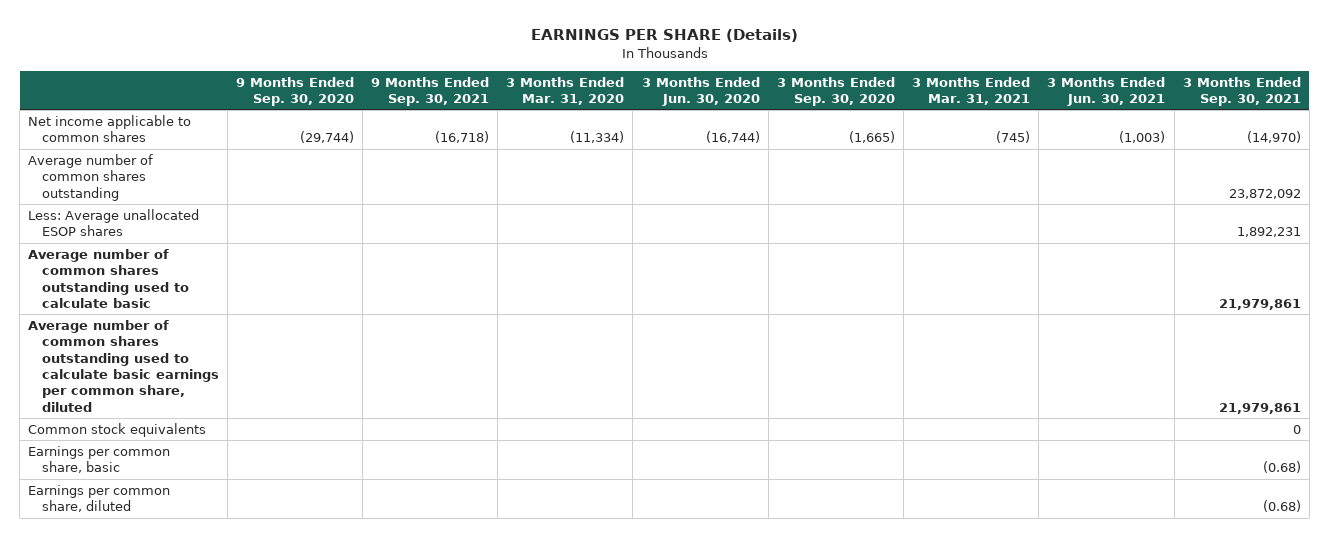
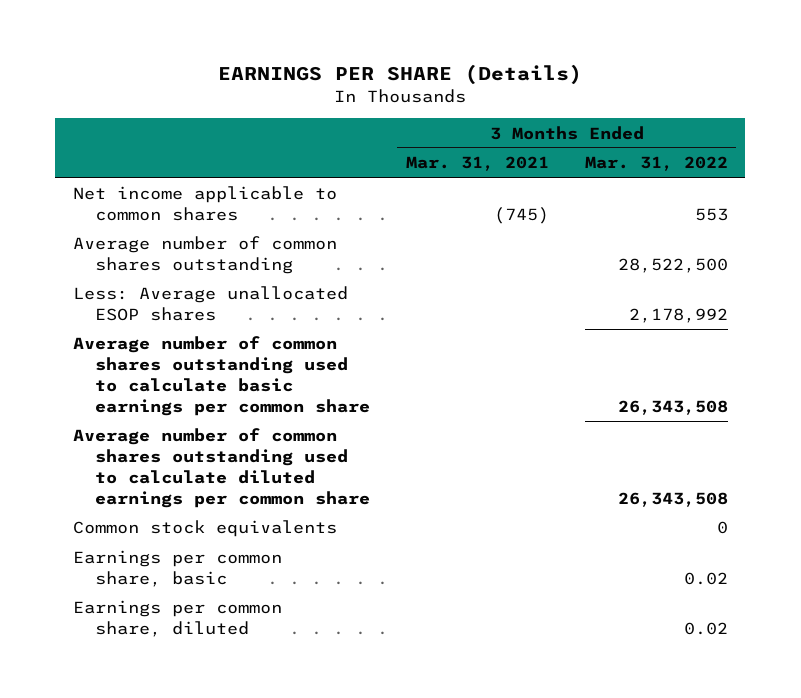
[235,76,354,107] 9 Months Ended Sep. 30, 2020 -> none
[371,76,490,107] 9 Months Ended Sep. 30, 2021 -> none
[506,76,625,106] 3 Months Ended Mar. 31, 2020 -> none
[641,76,760,107] 3 Months Ended Jun. 30, 2020 -> none
[776,76,895,107] 3 Months Ended Sep. 30, 2020 -> none
[1047,76,1166,107] 3 Months Ended Jun. 30, 2021 -> none
[1182,76,1301,107] 3 Months Ended Sep. 30, 2021 -> none
none -> [584,156,728,172] Mar. 31, 2022
[28,248,189,308] Average number of common shares outstanding used to calculate basic -> [72,336,371,417] Average number of common shares outstanding used to calculate basic earnings per common share
[28,319,219,412] Average number of common shares outstanding used to calculate basic earnings per common share, diluted -> [72,428,371,509] Average number of common shares outstanding used to calculate diluted earnings per common share

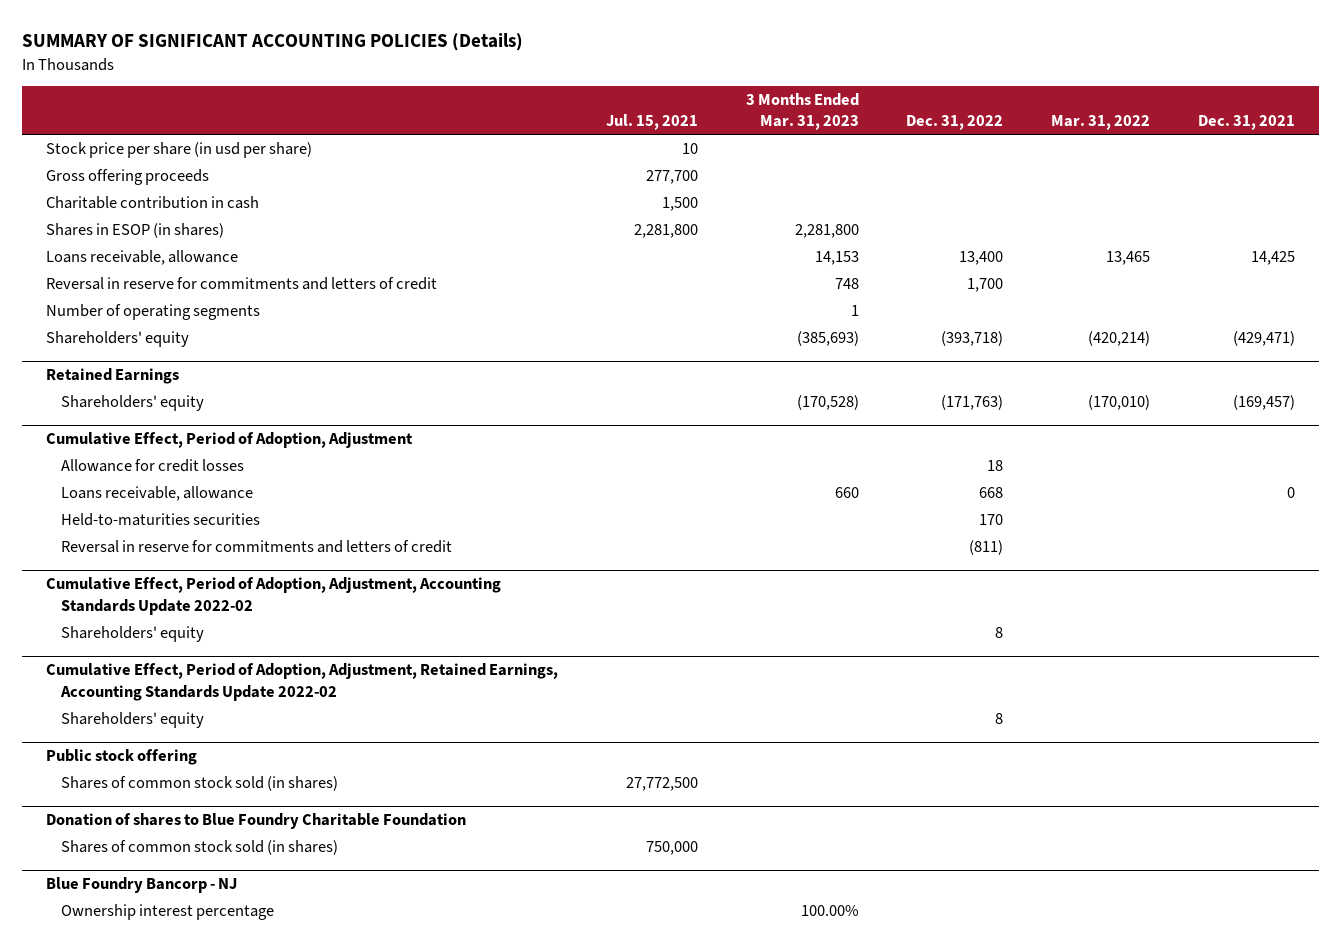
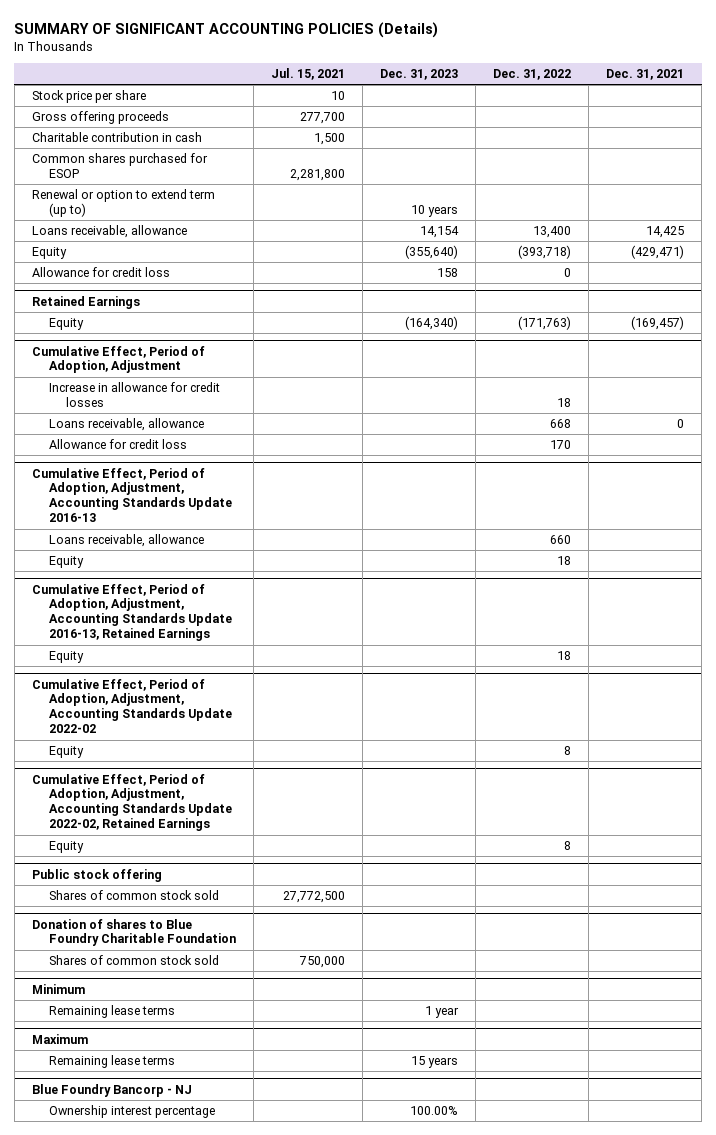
[745,92,859,131] 3 Months Ended Mar. 31, 2023 -> none
[1051,115,1151,131] Mar. 31, 2022 -> none
none -> [380,69,459,81] Dec. 31, 2023
[45,141,312,158] Stock price per share (in usd per share) -> [31,90,146,104] Stock price per share
[45,222,224,238] Shares in ESOP (in shares) -> [31,153,208,179] Common shares purchased for ESOP
none -> [31,189,215,218] Renewal or option to extend term (up to)
[45,276,437,290] Reversal in reserve for commitments and letters of credit -> none
[45,303,260,320] Number of operating segments -> none
[45,330,189,347] Shareholders' equity -> [31,247,67,260] Equity
none -> [31,267,170,278] Allowance for credit loss
[61,394,205,411] Shareholders' equity -> [49,318,85,331] Equity
[61,458,245,472] Allowance for credit losses -> [49,382,221,408] Increase in allowance for credit losses
[61,512,261,526] Held-to-maturities securities -> none
[61,539,453,553] Reversal in reserve for commitments and letters of credit -> none
none -> [49,439,188,450] Allowance for credit loss
none -> [31,467,233,523] Cumulative Effect, Period of Adoption, Adjustment, Accounting Standards Update 2016-13
none -> [49,534,205,548] Loans receivable, allowance
none -> [49,556,85,569] Equity
none -> [31,583,233,642] Cumulative Effect, Period of Adoption, Adjustment, Accounting Standards Update 2016-13, Retained Earnings
none -> [49,651,85,664] Equity
[61,625,205,642] Shareholders' equity -> [49,746,85,759] Equity
[45,663,558,701] Cumulative Effect, Period of Adoption, Adjustment, Retained Earnings, Accounting Standards Update 2022-02 -> [31,773,233,832] Cumulative Effect, Period of Adoption, Adjustment, Accounting Standards Update 2022-02, Retained Earnings
[61,711,205,728] Shareholders' equity -> [49,841,85,854] Equity
[61,775,339,791] Shares of common stock sold (in shares) -> [49,890,220,901] Shares of common stock sold
[61,839,339,855] Shares of common stock sold (in shares) -> [49,955,220,966] Shares of common stock sold
none -> [31,983,85,994] Minimum
none -> [49,1005,176,1019] Remaining lease terms
none -> [31,1033,88,1044] Maximum
none -> [49,1055,176,1069] Remaining lease terms

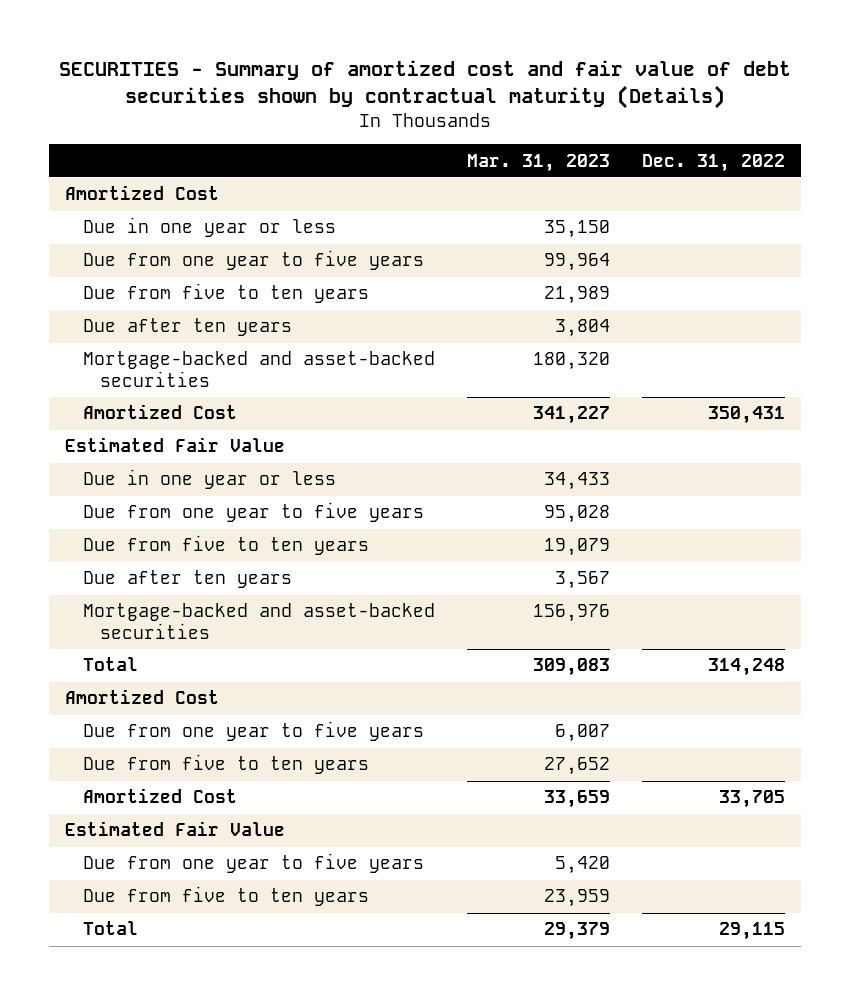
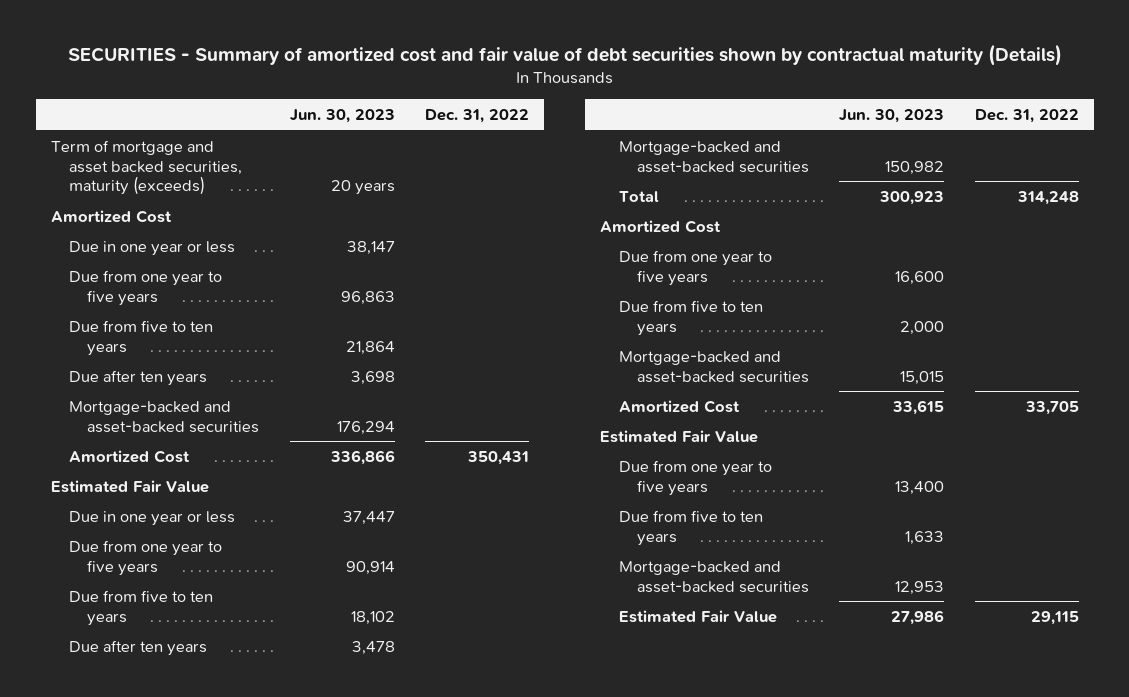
[466,153,610,172] Mar. 31, 2023 -> none
none -> [289,109,395,124] Jun. 30, 2023
none -> [50,139,243,196] Term of mortgage and asset backed securities, maturity (exceeds)
none -> [618,350,809,383] Mortgage-backed and asset-backed securities
none -> [618,560,809,593] Mortgage-backed and asset-backed securities
[82,921,138,936] Total -> [618,609,777,623] Estimated Fair Value

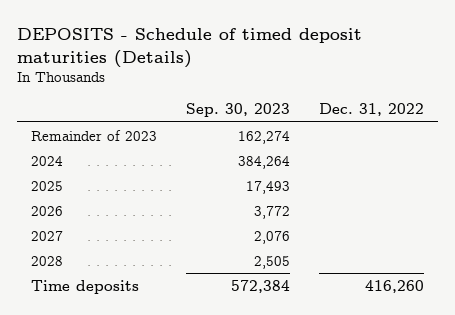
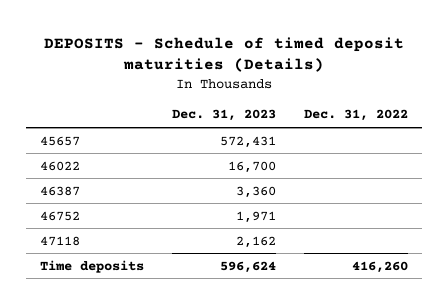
[186,103,291,118] Sep. 30, 2023 -> none
none -> [172,109,277,122] Dec. 31, 2023
[31,129,158,141] Remainder of 2023 -> none
[31,255,64,266] 2028 -> none
[31,155,64,166] 2024 -> [40,135,81,146] 45657
[31,180,64,191] 2025 -> [40,160,81,171] 46022
[31,205,64,216] 2026 -> [40,185,81,196] 46387
[31,230,64,241] 2027 -> [40,210,81,221] 46752
none -> [40,235,81,246] 47118

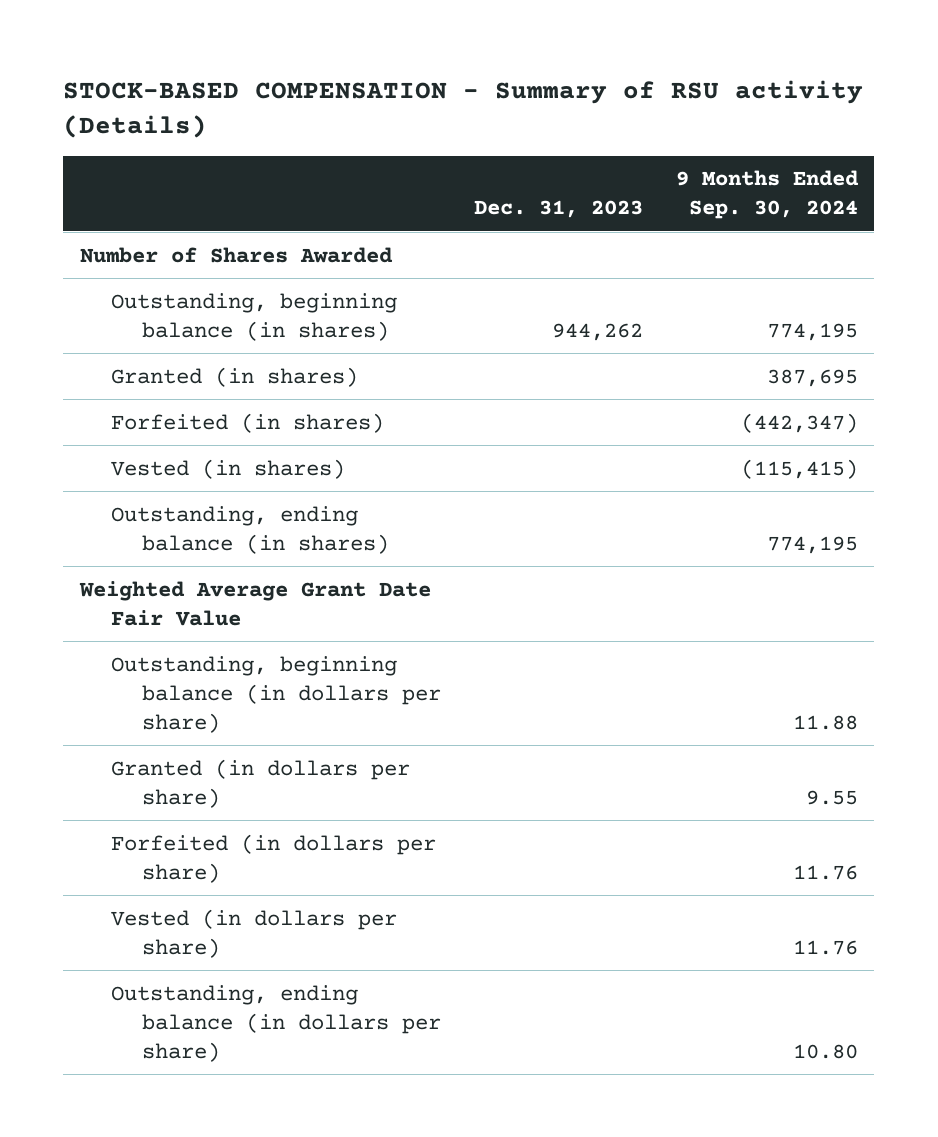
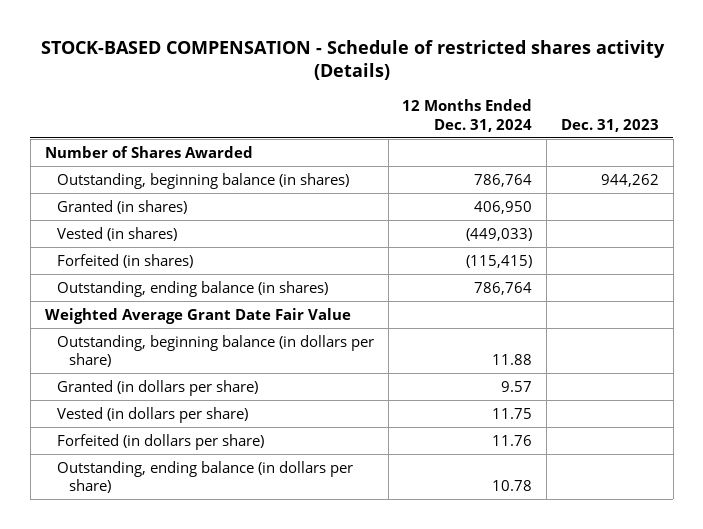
[63,80,864,139] STOCK-BASED COMPENSATION - Summary of RSU activity (Details) -> [40,39,665,81] STOCK-BASED COMPENSATION - Schedule of restricted shares activity (Details)
[675,170,859,220] 9 Months Ended Sep. 30, 2024 -> none
none -> [402,99,533,132] 12 Months Ended Dec. 31, 2024
[110,412,384,433] Forfeited (in shares) -> [56,253,193,268] Forfeited (in shares)
[110,833,436,883] Forfeited (in dollars per share) -> [56,433,264,450] Forfeited (in dollars per share)

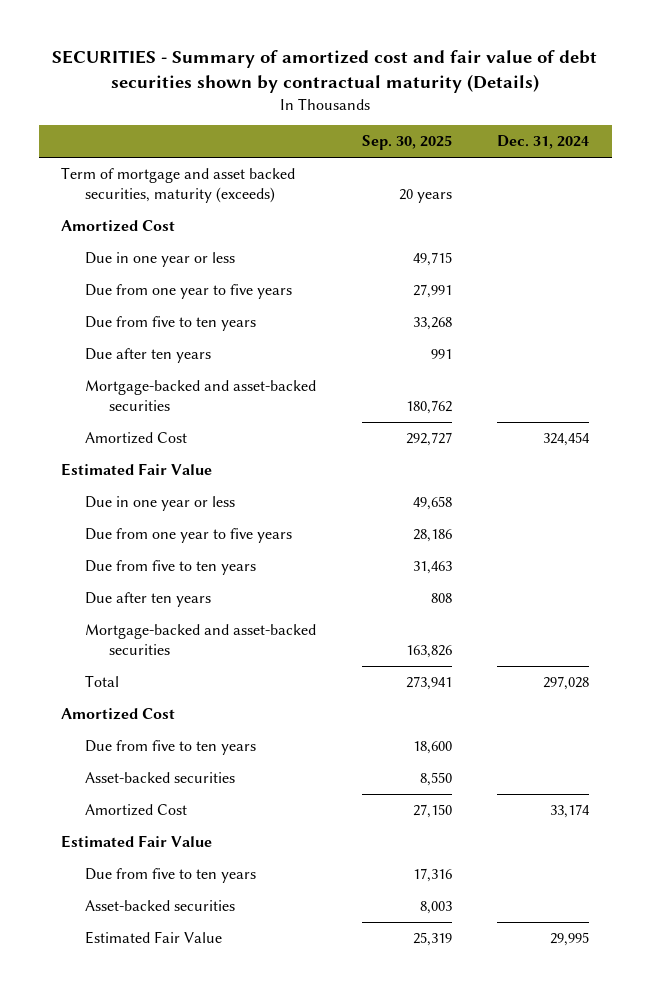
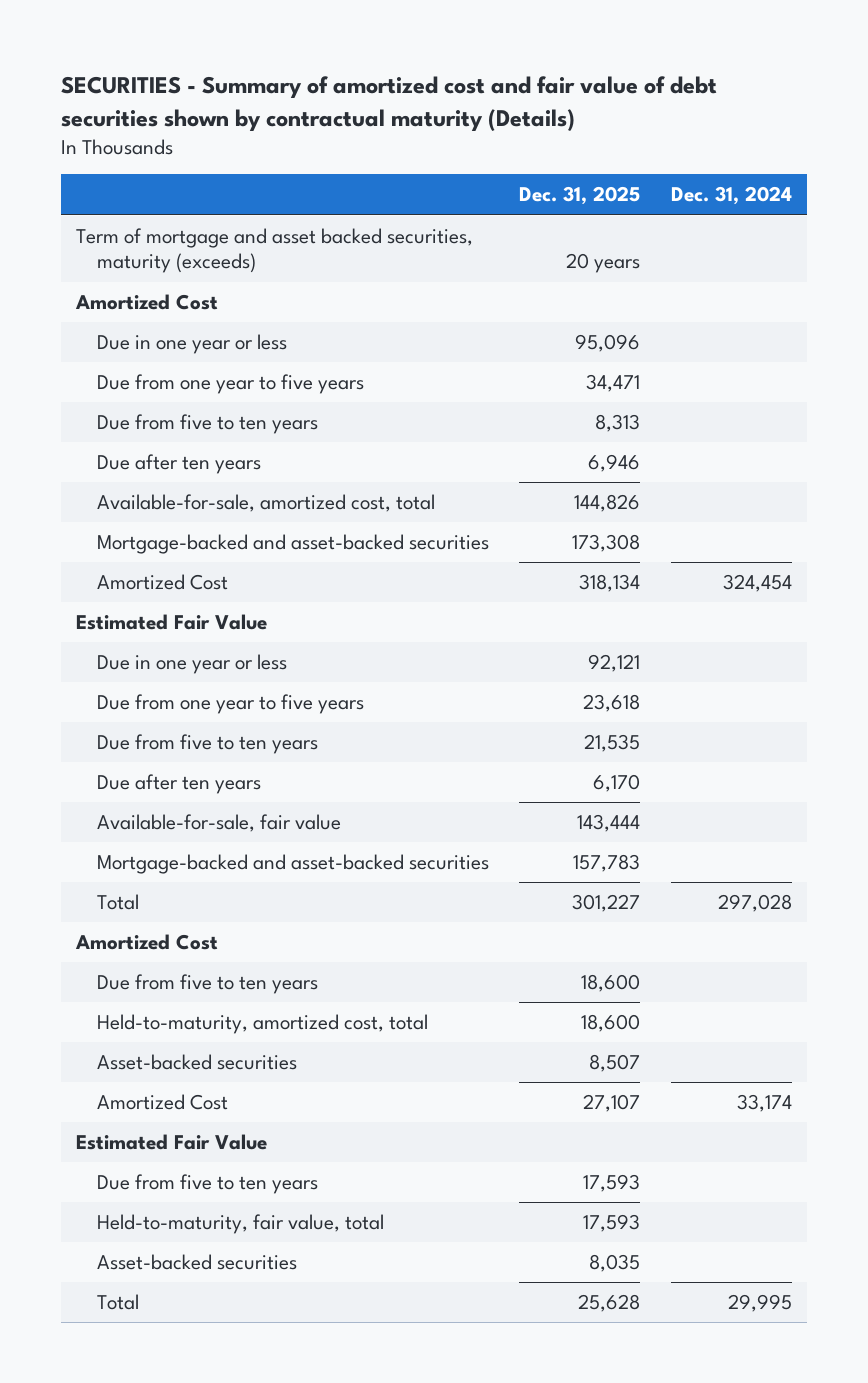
[361,135,452,151] Sep. 30, 2025 -> none
none -> [519,186,641,206] Dec. 31, 2025
none -> [96,493,435,512] Available-for-sale, amortized cost, total
none -> [96,813,341,832] Available-for-sale, fair value
none -> [96,1013,428,1034] Held-to-maturity, amortized cost, total
none -> [96,1213,384,1234] Held-to-maturity, fair value, total
[85,930,223,944] Estimated Fair Value -> [96,1293,139,1310] Total

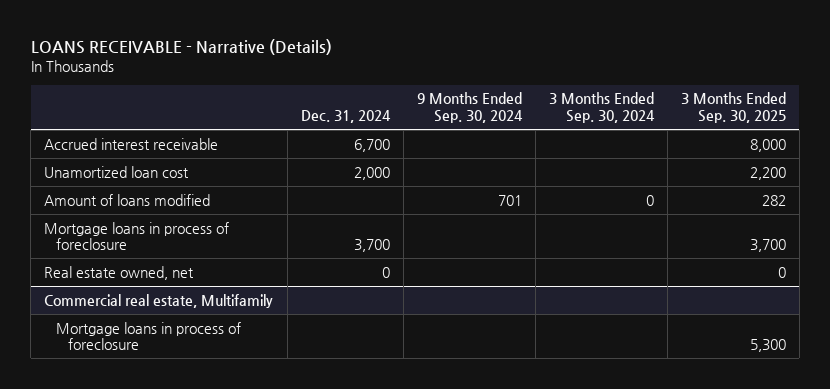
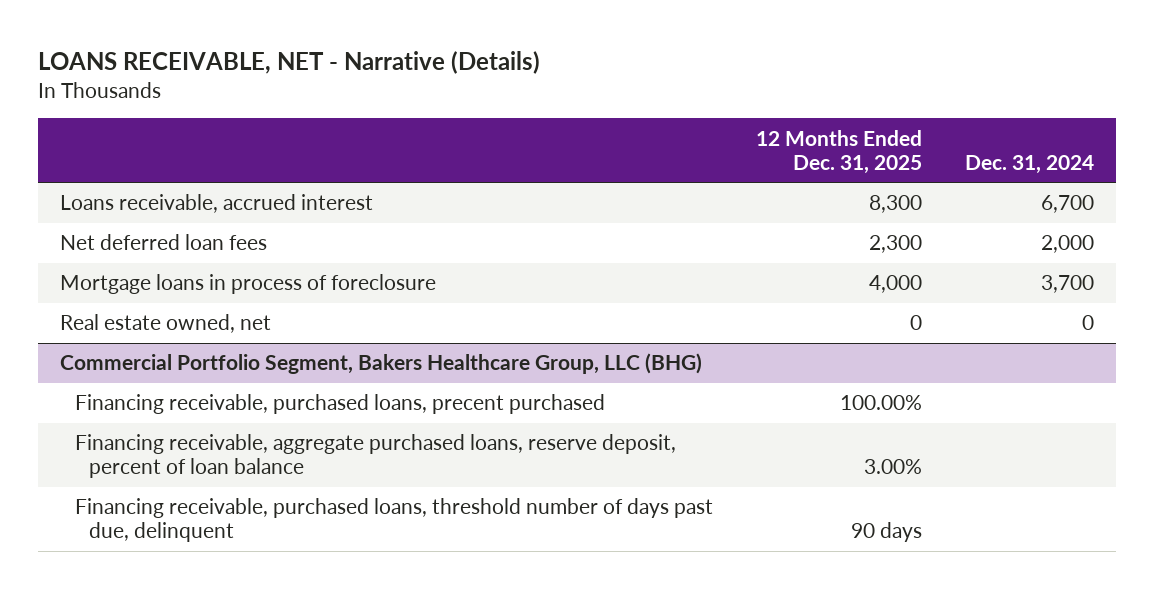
[30,39,332,56] LOANS RECEIVABLE - Narrative (Details) -> [38,51,541,75] LOANS RECEIVABLE, NET - Narrative (Details)
[416,92,523,124] 9 Months Ended Sep. 30, 2024 -> none
[548,92,655,124] 3 Months Ended Sep. 30, 2024 -> none
[680,92,786,124] 3 Months Ended Sep. 30, 2025 -> none
none -> [756,129,923,174] 12 Months Ended Dec. 31, 2025
[44,193,211,206] Amount of loans modified -> none
[44,137,219,150] Accrued interest receivable -> [59,194,373,214] Loans receivable, accrued interest
[44,165,190,178] Unamortized loan cost -> [59,234,267,251] Net deferred loan fees
[44,293,274,308] Commercial real estate, Multifamily -> none
[56,321,242,351] Mortgage loans in process of foreclosure -> none
none -> [59,353,702,375] Commercial Portfolio Segment, Bakers Healthcare Group, LLC (BHG)
none -> [74,394,605,415] Financing receivable, purchased loans, precent purchased
none -> [74,434,676,479] Financing receivable, aggregate purchased loans, reserve deposit, percent of loan balance
none -> [74,498,713,543] Financing receivable, purchased loans, threshold number of days past due, delinquent

